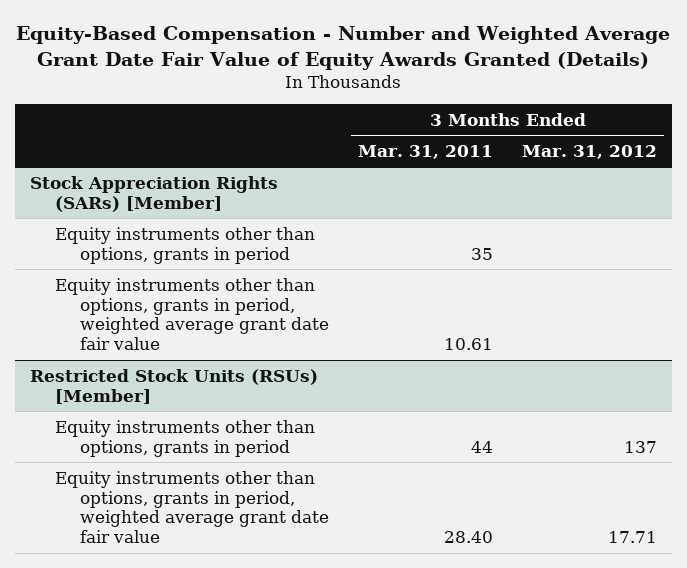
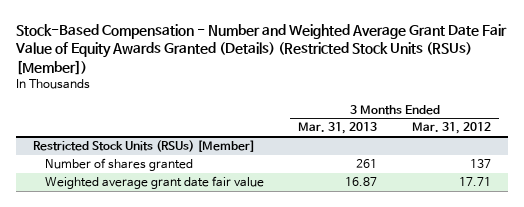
[16,26,671,70] Equity-Based Compensation - Number and Weighted Average Grant Date Fair Value of Equity Awards Granted (Details) -> [15,23,508,76] Stock-Based Compensation - Number and Weighted Average Grant Date Fair Value of Equity Awards Granted (Details) (Restricted Stock Units (RSUs) [Member])
[357,144,493,159] Mar. 31, 2011 -> none
none -> [298,122,378,135] Mar. 31, 2013
[29,175,278,212] Stock Appreciation Rights (SARs) [Member] -> none
[54,226,315,264] Equity instruments other than options, grants in period -> none
[54,277,329,351] Equity instruments other than options, grants in period, weighted average grant date fair value -> none
[54,419,315,457] Equity instruments other than options, grants in period -> [44,158,193,172] Number of shares granted
[54,470,329,544] Equity instruments other than options, grants in period, weighted average grant date fair value -> [44,176,264,190] Weighted average grant date fair value

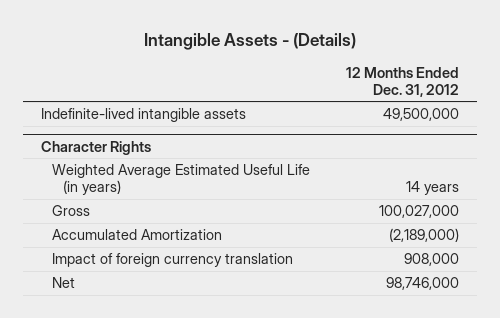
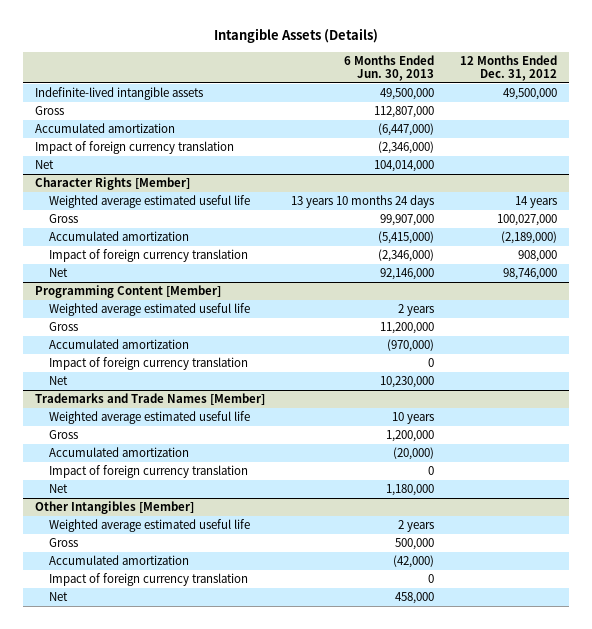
[143,32,356,50] Intangible Assets - (Details) -> [214,28,379,44] Intangible Assets (Details)
none -> [344,54,435,81] 6 Months Ended Jun. 30, 2013
none -> [35,105,65,115] Gross
none -> [35,122,176,133] Accumulated amortization
none -> [35,140,235,154] Impact of foreign currency translation
none -> [35,159,55,169] Net
[40,140,151,155] Character Rights -> [35,176,191,190] Character Rights [Member]
[52,164,311,196] Weighted Average Estimated Useful Life (in years) -> [49,194,251,208] Weighted average estimated useful life
[52,229,223,241] Accumulated Amortization -> [49,230,190,241] Accumulated amortization
none -> [35,284,222,298] Programming Content [Member]
none -> [49,302,251,316] Weighted average estimated useful life
none -> [49,321,79,331] Gross
none -> [49,338,190,349] Accumulated amortization
none -> [49,356,249,370] Impact of foreign currency translation
none -> [49,375,69,385] Net
none -> [35,392,266,405] Trademarks and Trade Names [Member]
none -> [49,410,251,424] Weighted average estimated useful life
none -> [49,429,79,439] Gross
none -> [49,446,190,457] Accumulated amortization
none -> [49,464,249,478] Impact of foreign currency translation
none -> [49,483,69,493] Net
none -> [35,500,195,514] Other Intangibles [Member]
none -> [49,518,251,532] Weighted average estimated useful life
none -> [49,537,79,547] Gross
none -> [49,554,190,565] Accumulated amortization
none -> [49,572,249,586] Impact of foreign currency translation
none -> [49,591,69,601] Net

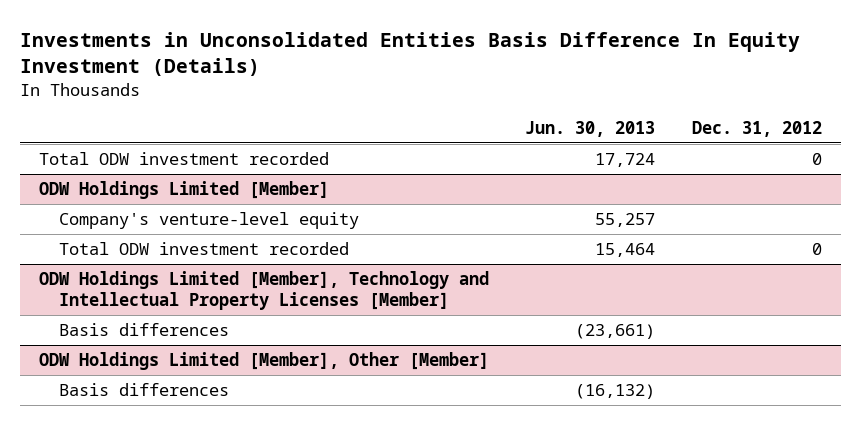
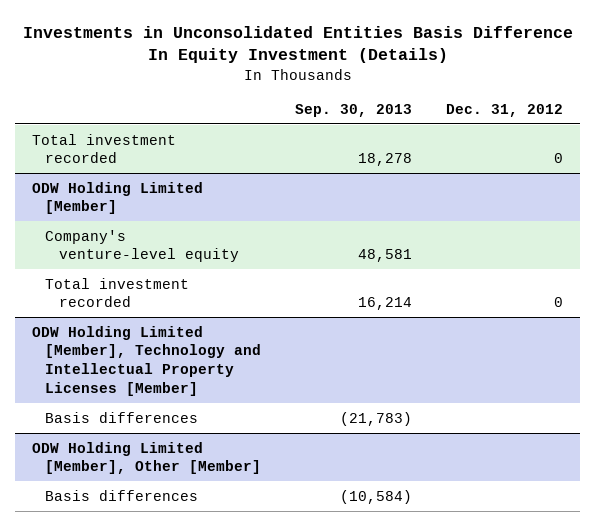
[525,121,656,138] Jun. 30, 2013 -> none
none -> [295,103,413,117] Sep. 30, 2013
[38,151,329,165] Total ODW investment recorded -> [32,133,177,164] Total investment recorded
[38,180,329,199] ODW Holdings Limited [Member] -> [32,181,204,215] ODW Holding Limited [Member]
[59,241,350,255] Total ODW investment recorded -> [45,277,190,308] Total investment recorded
[38,270,489,311] ODW Holdings Limited [Member], Technology and Intellectual Property Licenses [Member] -> [32,325,262,396] ODW Holding Limited [Member], Technology and Intellectual Property Licenses [Member]
[38,351,489,370] ODW Holdings Limited [Member], Other [Member] -> [32,441,262,475] ODW Holding Limited [Member], Other [Member]

